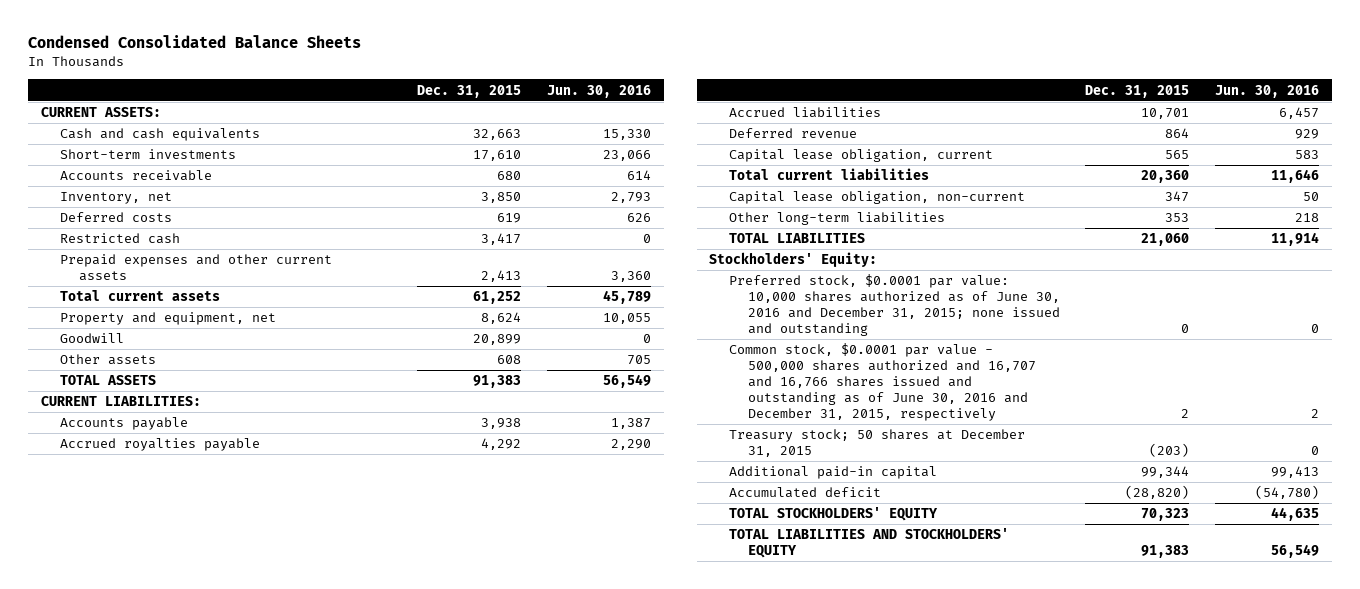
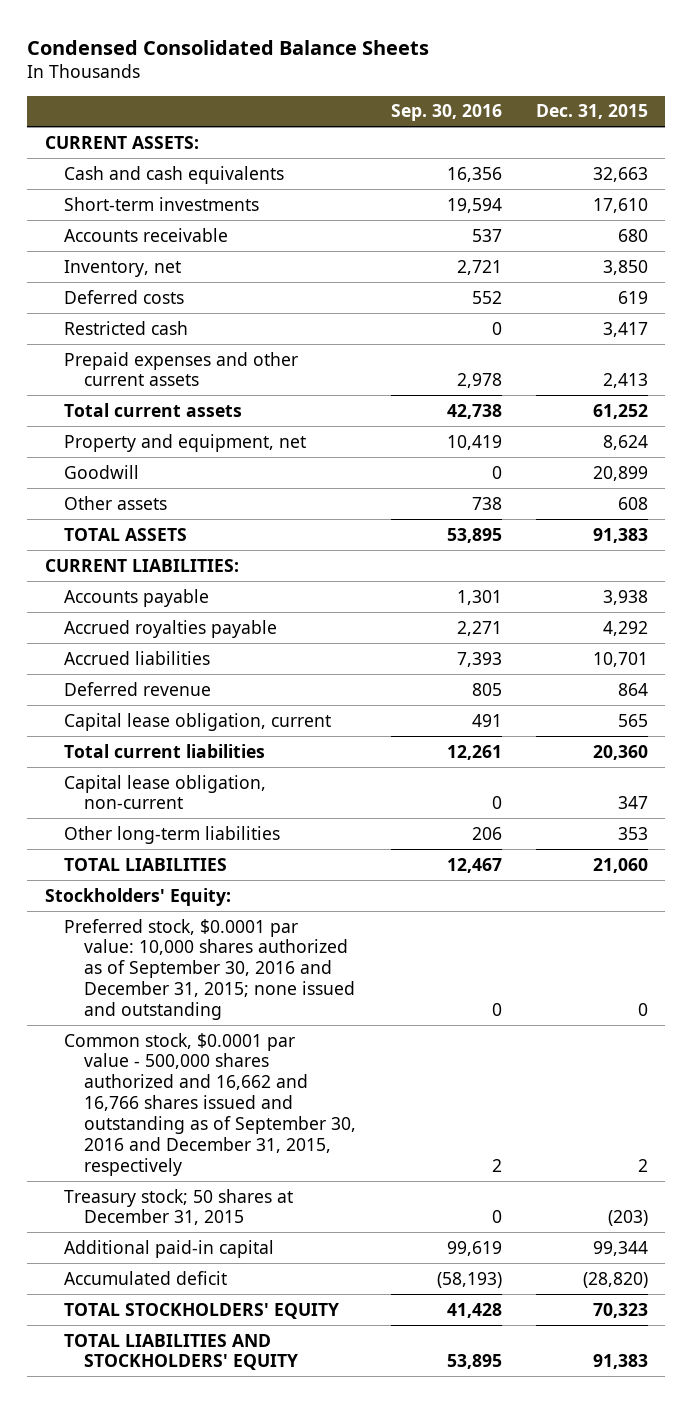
[546,84,651,98] Jun. 30, 2016 -> none
none -> [390,104,502,122] Sep. 30, 2016
[728,274,1060,337] Preferred stock, $0.0001 par value: 10,000 shares authorized as of June 30, 2016 and December 31, 2015; none issued and outstanding -> [64,918,356,1021] Preferred stock, $0.0001 par value: 10,000 shares authorized as of September 30, 2016 and December 31, 2015; none issued and outstanding
[728,343,1036,422] Common stock, $0.0001 par value - 500,000 shares authorized and 16,707 and 16,766 shares issued and outstanding as of June 30, 2016 and December 31, 2015, respectively -> [64,1032,357,1176] Common stock, $0.0001 par value - 500,000 shares authorized and 16,662 and 16,766 shares issued and outstanding as of September 30, 2016 and December 31, 2015, respectively

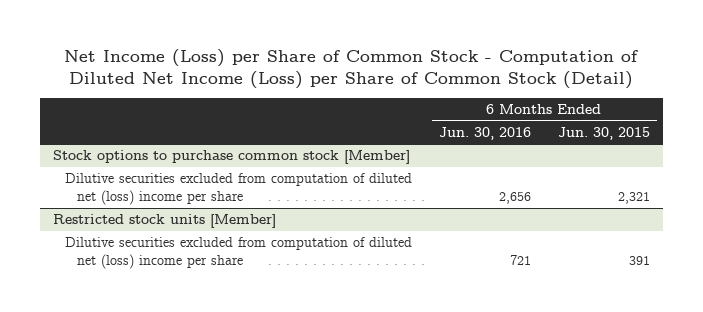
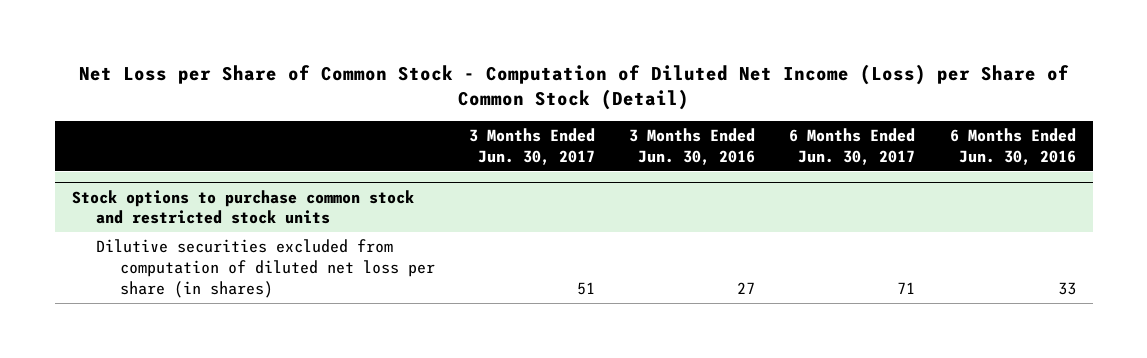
[64,48,639,89] Net Income (Loss) per Share of Common Stock - Computation of Diluted Net Income (Loss) per Share of Common Stock (Detail) -> [78,63,1069,110] Net Loss per Share of Common Stock - Computation of Diluted Net Income (Loss) per Share of Common Stock (Detail)
[557,126,650,140] Jun. 30, 2015 -> none
none -> [468,128,595,165] 3 Months Ended Jun. 30, 2017
none -> [629,128,756,165] 3 Months Ended Jun. 30, 2016
none -> [789,128,916,165] 6 Months Ended Jun. 30, 2017
[53,214,277,229] Restricted stock units [Member] -> none
[64,237,412,270] Dilutive securities excluded from computation of diluted net (loss) income per share -> none
[53,150,411,165] Stock options to purchase common stock [Member] -> [71,189,414,225] Stock options to purchase common stock and restricted stock units
[64,173,412,206] Dilutive securities excluded from computation of diluted net (loss) income per share -> [95,239,435,298] Dilutive securities excluded from computation of diluted net loss per share (in shares)
[498,192,531,205] 2,656 -> [1057,281,1076,295] 33

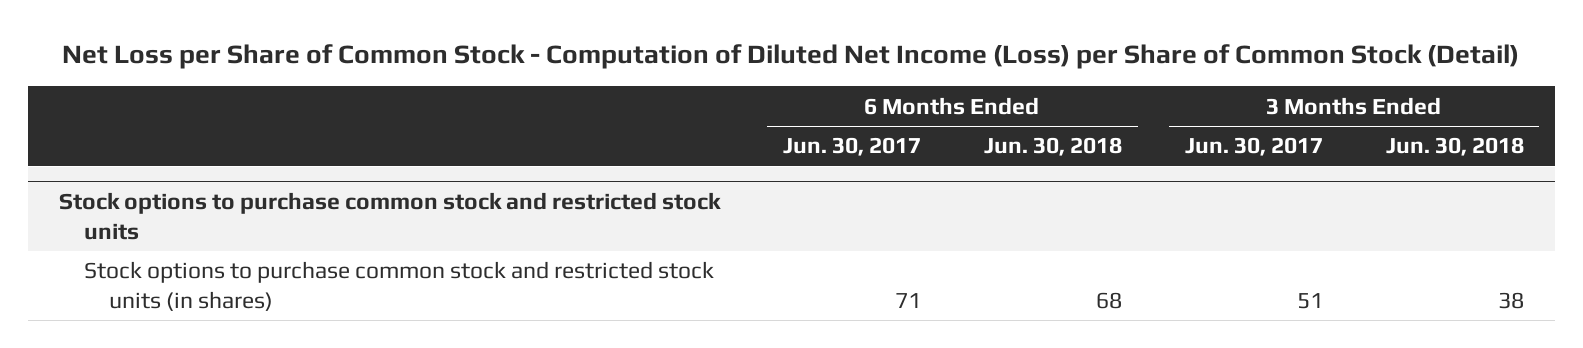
[629,128,756,165] 3 Months Ended Jun. 30, 2016 -> none
[949,128,1076,165] 6 Months Ended Jun. 30, 2016 -> none
none -> [983,137,1122,157] Jun. 30, 2018
none -> [1385,137,1524,157] Jun. 30, 2018
[95,239,435,298] Dilutive securities excluded from computation of diluted net loss per share (in shares) -> [84,261,715,311] Stock options to purchase common stock and restricted stock units (in shares)

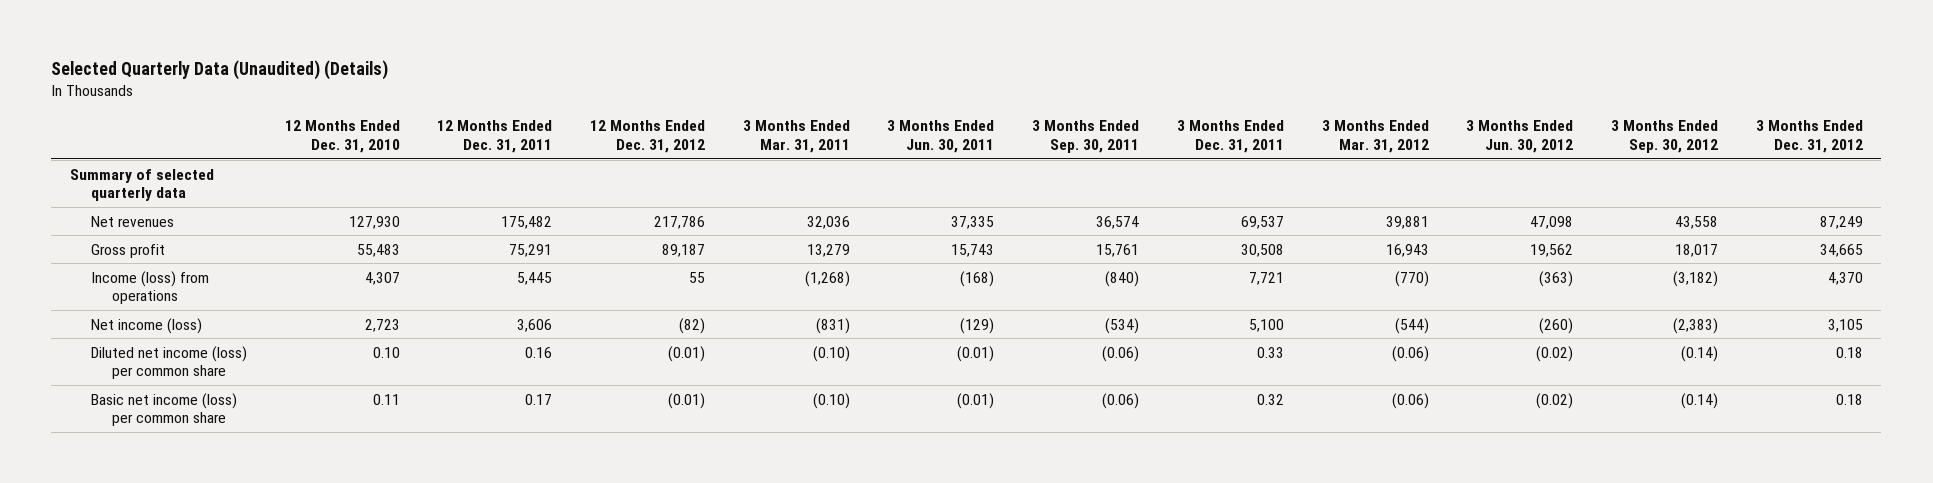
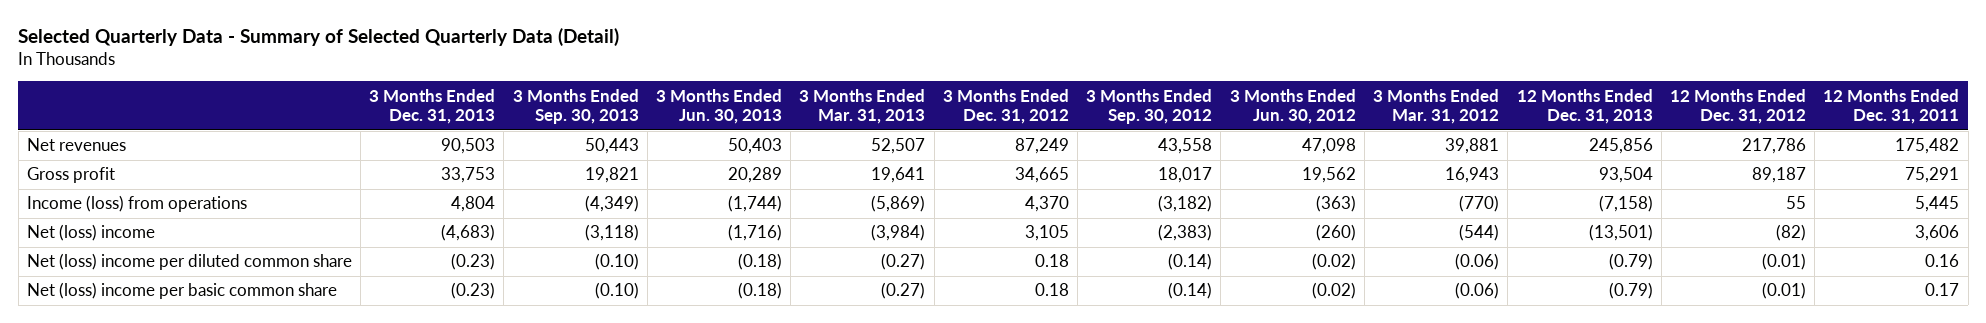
[51,60,389,81] Selected Quarterly Data (Unaudited) (Details) -> [18,28,620,47] Selected Quarterly Data - Summary of Selected Quarterly Data (Detail)
[284,120,400,154] 12 Months Ended Dec. 31, 2010 -> none
[742,120,850,154] 3 Months Ended Mar. 31, 2011 -> none
[887,120,995,154] 3 Months Ended Jun. 30, 2011 -> none
[1032,120,1140,154] 3 Months Ended Sep. 30, 2011 -> none
[1176,120,1284,154] 3 Months Ended Dec. 31, 2011 -> none
none -> [369,88,496,124] 3 Months Ended Dec. 31, 2013
none -> [512,88,639,124] 3 Months Ended Sep. 30, 2013
none -> [656,88,783,124] 3 Months Ended Jun. 30, 2013
none -> [799,88,926,124] 3 Months Ended Mar. 31, 2013
none -> [1516,88,1653,124] 12 Months Ended Dec. 31, 2013
[70,168,215,202] Summary of selected quarterly data -> none
[91,317,203,334] Net income (loss) -> [26,224,155,242] Net (loss) income
[91,345,248,380] Diluted net income (loss) per common share -> [26,253,352,271] Net (loss) income per diluted common share
[91,392,238,427] Basic net income (loss) per common share -> [26,282,337,300] Net (loss) income per basic common share

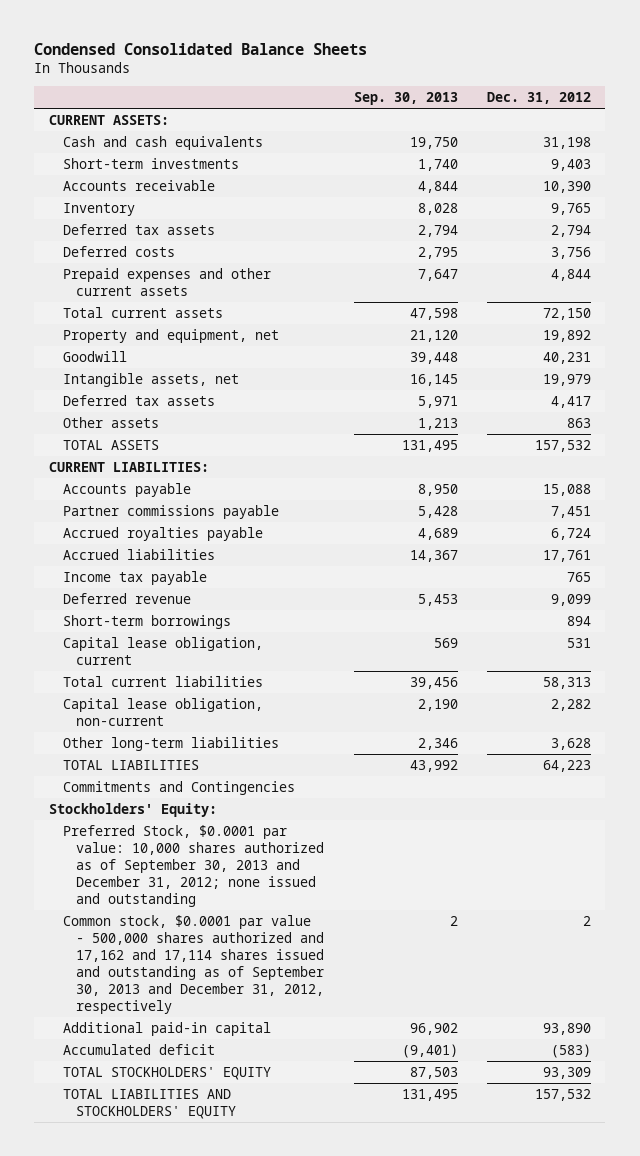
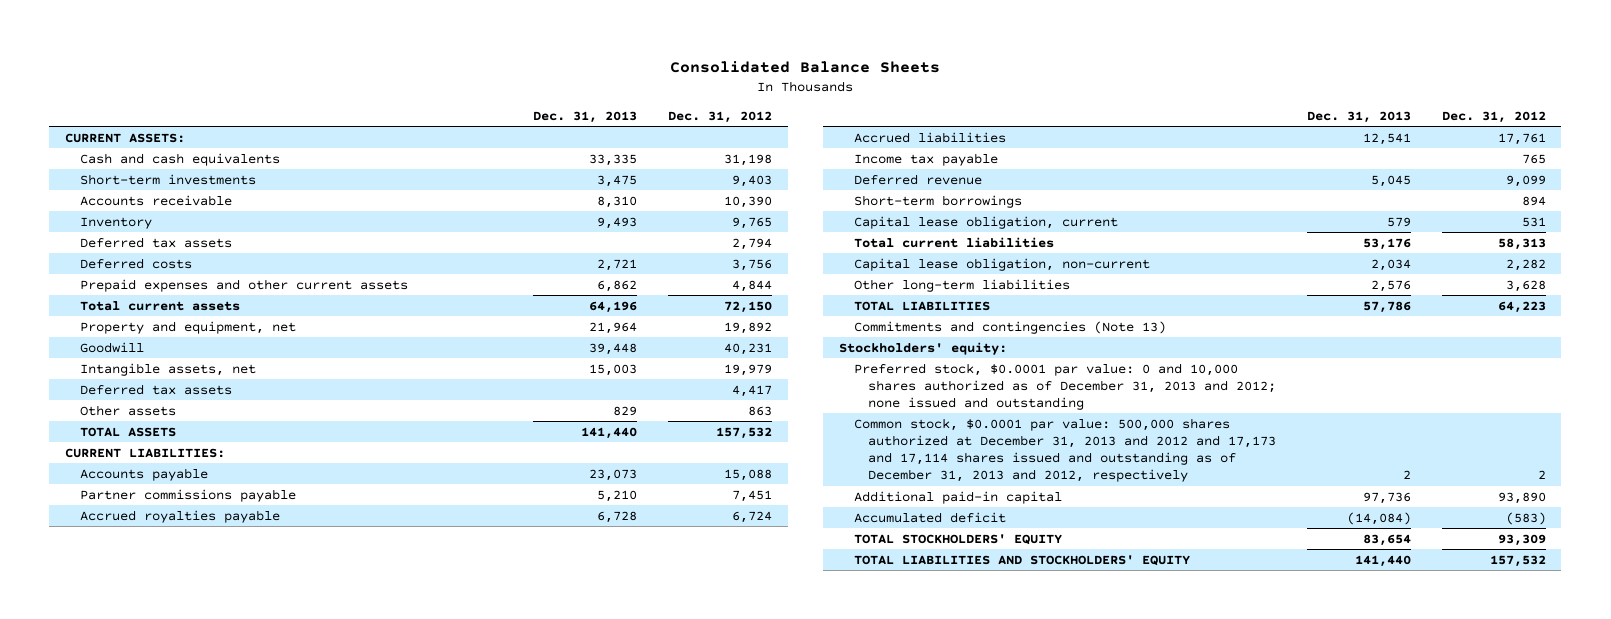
[34,43,368,56] Condensed Consolidated Balance Sheets -> [670,60,941,73] Consolidated Balance Sheets
[353,92,458,106] Sep. 30, 2013 -> none
none -> [533,110,638,123] Dec. 31, 2013
[62,780,295,795] Commitments and Contingencies -> [853,320,1166,334] Commitments and contingencies (Note 13)
[49,802,218,817] Stockholders' Equity: -> [838,341,1007,355] Stockholders' equity:
[62,824,325,907] Preferred Stock, $0.0001 par value: 10,000 shares authorized as of September 30, 2013 and December 31, 2012; none issued and outstanding -> [853,362,1277,411] Preferred stock, $0.0001 par value: 0 and 10,000 shares authorized as of December 31, 2013 and 2012; none issued and outstanding
[62,914,325,1014] Common stock, $0.0001 par value - 500,000 shares authorized and 17,162 and 17,114 shares issued and outstanding as of September 30, 2013 and December 31, 2012, respectively -> [853,417,1277,483] Common stock, $0.0001 par value: 500,000 shares authorized at December 31, 2013 and 2012 and 17,173 and 17,114 shares issued and outstanding as of December 31, 2013 and 2012, respectively

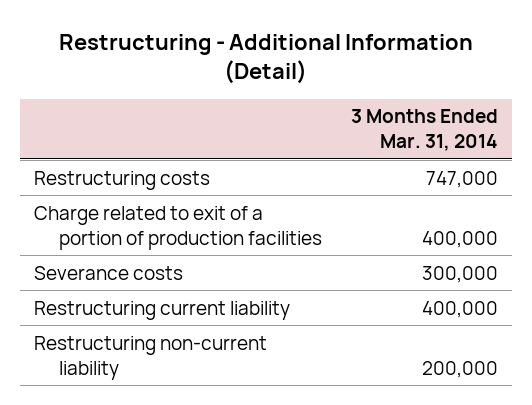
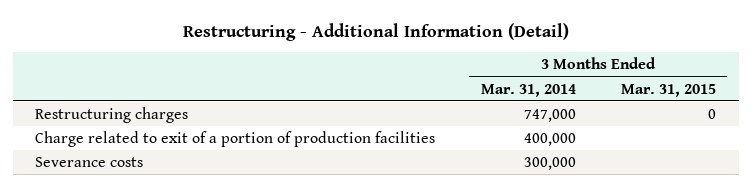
none -> [620,83,716,97] Mar. 31, 2015
[34,170,211,190] Restructuring costs -> [35,106,189,123] Restructuring charges
[34,300,291,320] Restructuring current liability -> none
[34,335,268,380] Restructuring non-current liability -> none

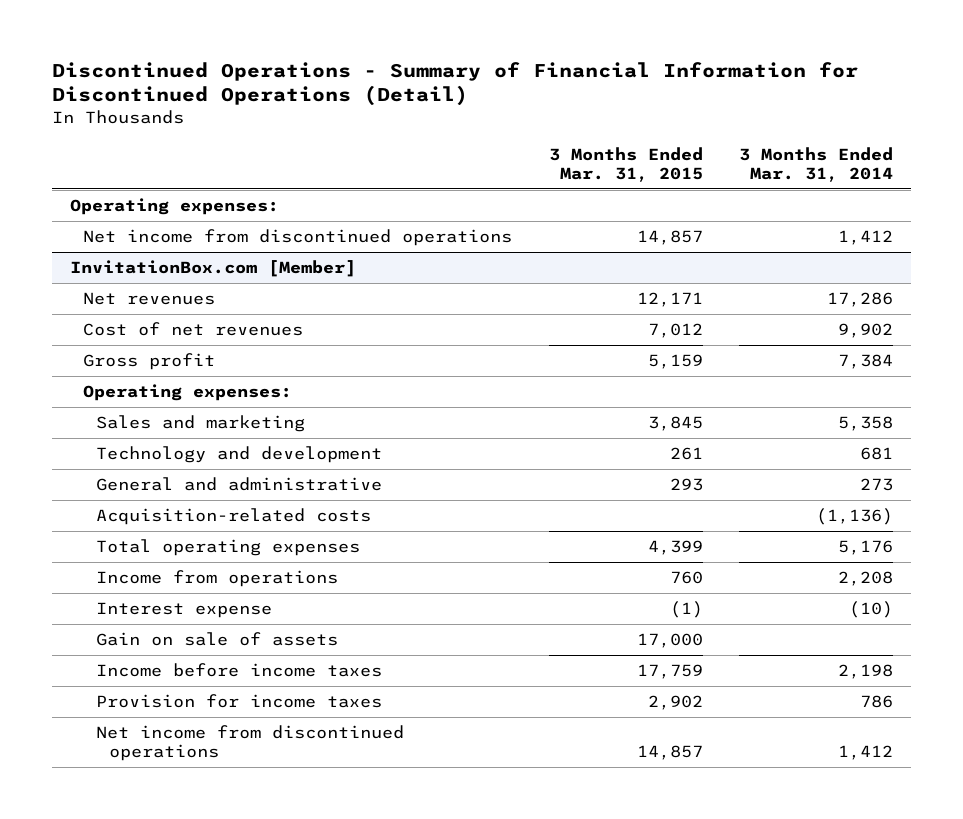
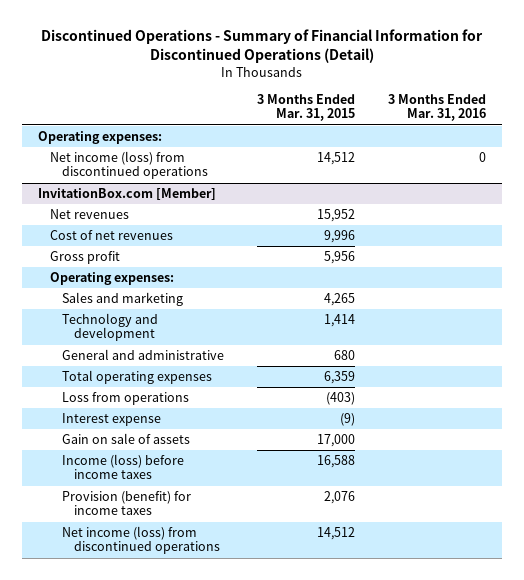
[739,146,894,182] 3 Months Ended Mar. 31, 2014 -> none
none -> [387,94,486,122] 3 Months Ended Mar. 31, 2016
[83,229,513,247] Net income from discontinued operations -> [50,151,209,180] Net income (loss) from discontinued operations
[636,230,703,246] 14,857 -> [316,152,355,166] 14,512
[636,292,703,308] 12,171 -> [316,209,355,223] 15,952
[647,323,703,339] 7,012 -> [323,230,355,244] 9,996
[647,354,703,370] 5,159 -> [323,251,355,265] 5,956
[96,508,372,526] Acquisition-related costs -> none
[647,416,703,432] 3,845 -> [323,293,355,307] 4,265
[669,447,703,461] 261 -> [323,314,355,328] 1,414
[669,478,703,492] 293 -> [333,350,355,361] 680
[647,540,703,556] 4,399 -> [323,371,355,385] 6,359
[96,570,339,588] Income from operations -> [62,392,190,406] Loss from operations
[669,571,703,585] 760 -> [325,392,355,406] (403)
[669,601,703,619] (1) -> [339,413,355,427] (9)
[96,663,383,678] Income before income taxes -> [62,454,185,480] Income (loss) before income taxes
[636,664,703,680] 17,759 -> [316,455,355,469] 16,588
[96,694,383,709] Provision for income taxes -> [62,491,192,516] Provision (benefit) for income taxes
[647,695,703,711] 2,902 -> [323,491,355,505] 2,076
[96,725,405,762] Net income from discontinued operations -> [62,526,221,555] Net income (loss) from discontinued operations
[636,745,703,761] 14,857 -> [316,527,355,541] 14,512

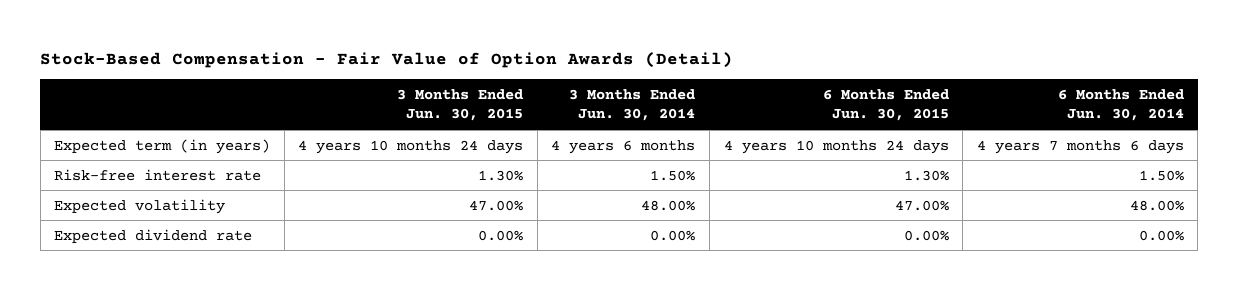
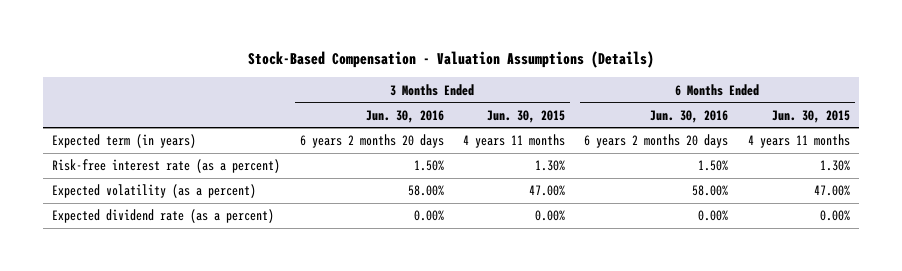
[40,51,734,68] Stock-Based Compensation - Fair Value of Option Awards (Detail) -> [248,50,655,68] Stock-Based Compensation - Valuation Assumptions (Details)
[569,88,696,122] 3 Months Ended Jun. 30, 2014 -> none
[1057,88,1184,122] 6 Months Ended Jun. 30, 2014 -> none
none -> [365,109,444,123] Jun. 30, 2016
none -> [650,109,729,123] Jun. 30, 2016
[298,139,524,154] 4 years 10 months 24 days -> [463,134,566,149] 4 years 11 months
[723,139,949,154] 4 years 10 months 24 days -> [747,134,850,149] 4 years 11 months
[54,168,262,181] Risk-free interest rate -> [52,159,281,174] Risk-free interest rate (as a percent)
[54,198,226,214] Expected volatility -> [52,184,257,199] Expected volatility (as a percent)
[54,228,253,243] Expected dividend rate -> [52,209,275,224] Expected dividend rate (as a percent)

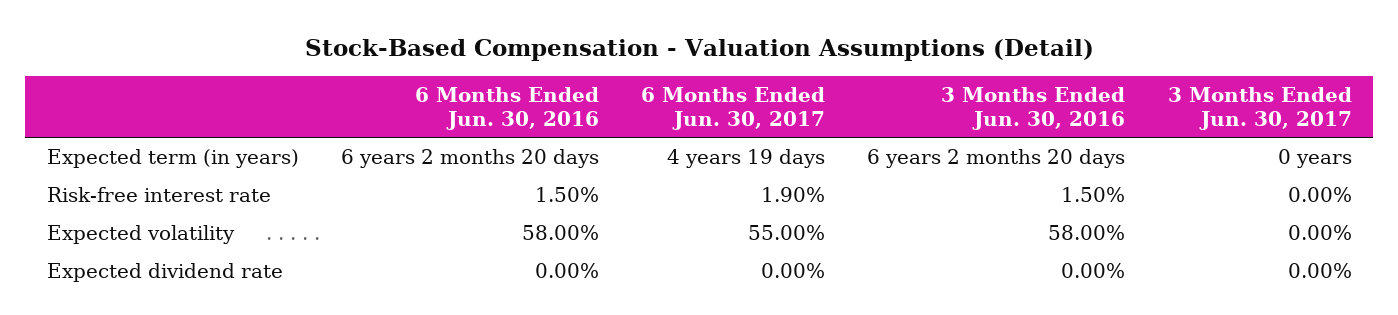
[248,50,655,68] Stock-Based Compensation - Valuation Assumptions (Details) -> [305,39,1095,62] Stock-Based Compensation - Valuation Assumptions (Detail)
[487,109,566,123] Jun. 30, 2015 -> none
[771,109,850,123] Jun. 30, 2015 -> none
none -> [641,87,826,130] 6 Months Ended Jun. 30, 2017
none -> [1167,87,1352,130] 3 Months Ended Jun. 30, 2017
[52,159,281,174] Risk-free interest rate (as a percent) -> [46,187,271,203] Risk-free interest rate
[52,184,257,199] Expected volatility (as a percent) -> [46,225,235,245] Expected volatility
[52,209,275,224] Expected dividend rate (as a percent) -> [46,263,283,283] Expected dividend rate

